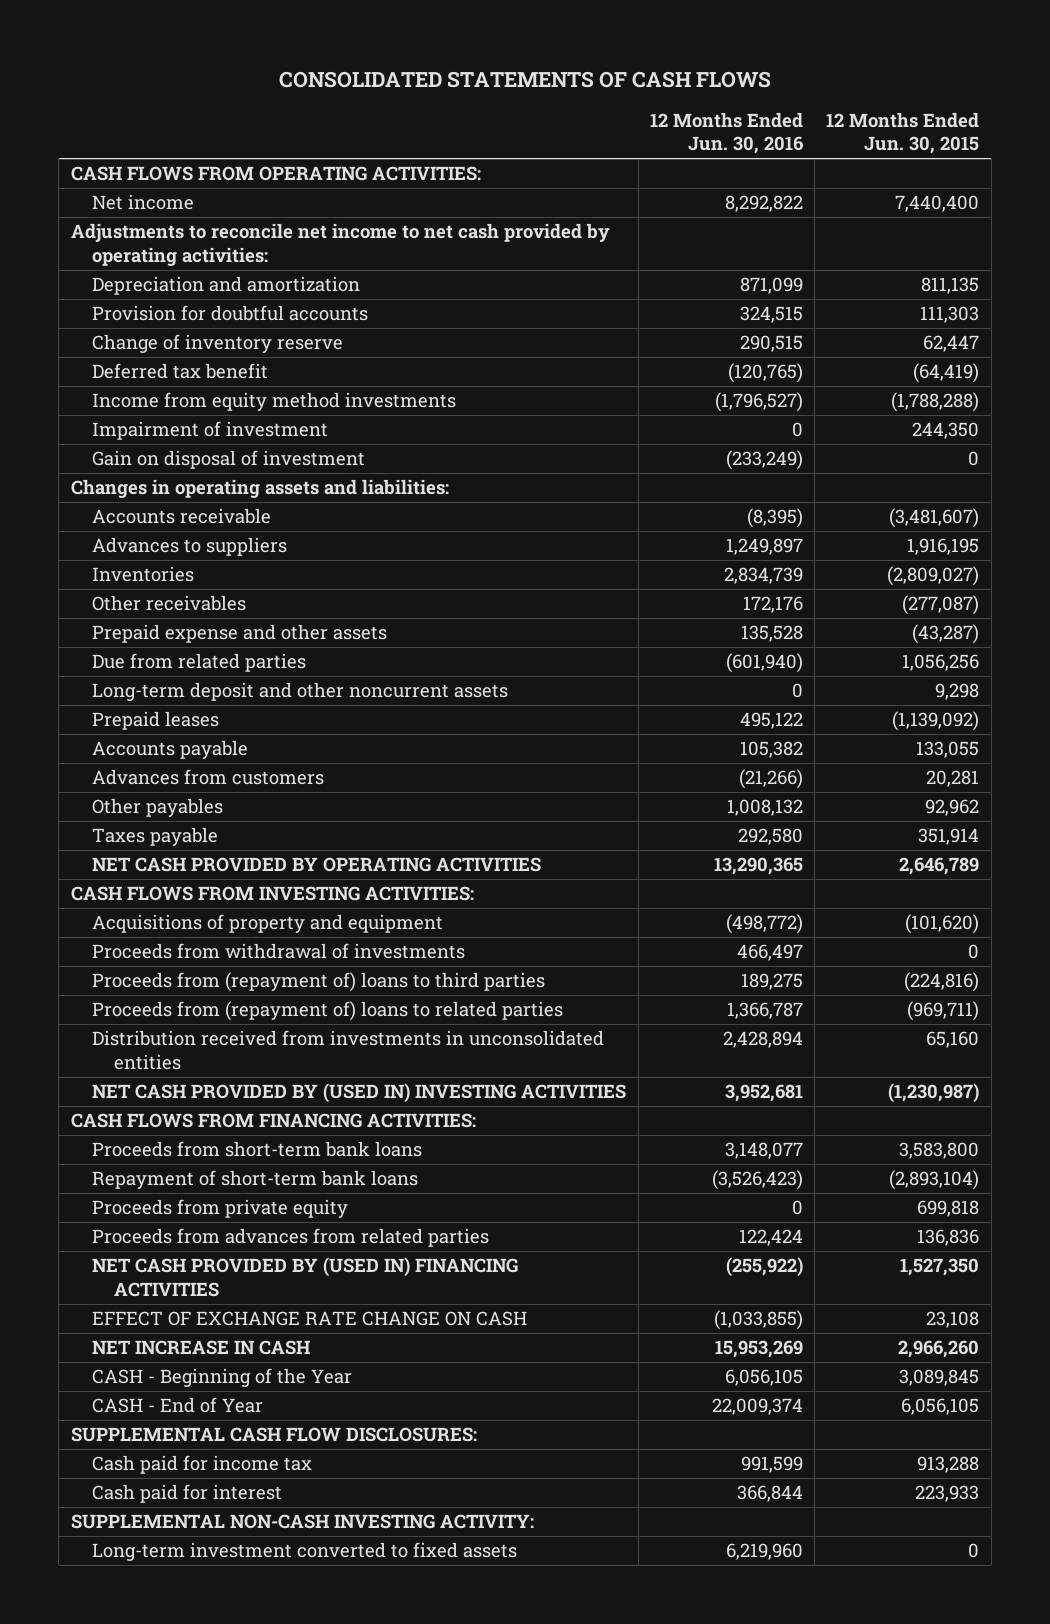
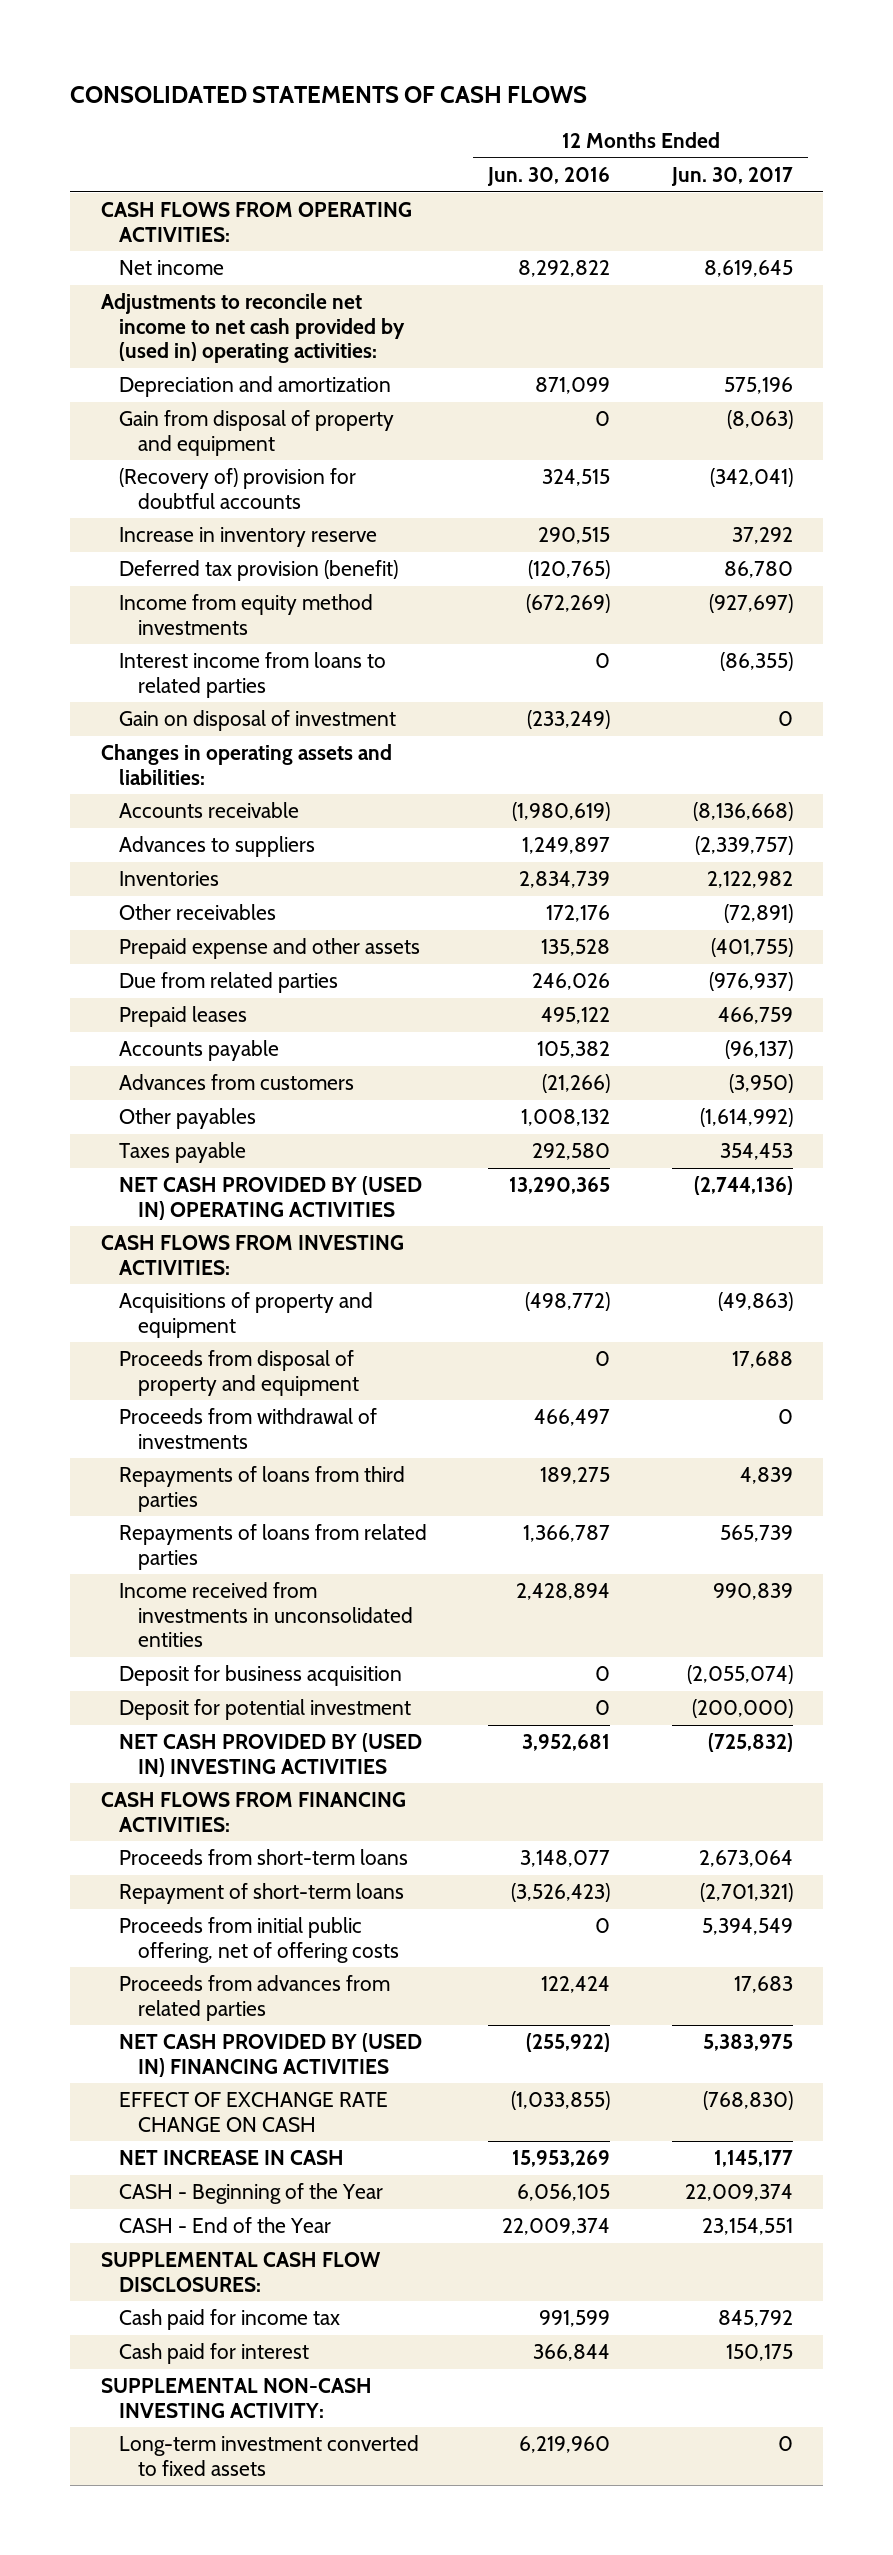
[826,111,980,155] 12 Months Ended Jun. 30, 2015 -> none
none -> [670,167,793,187] Jun. 30, 2017
[70,223,610,266] Adjustments to reconcile net income to net cash provided by operating activities: -> [100,293,406,364] Adjustments to reconcile net income to net cash provided by (used in) operating activities:
[92,421,329,441] Impairment of investment -> none
none -> [119,410,395,456] Gain from disposal of property and equipment
[92,305,369,322] Provision for doubtful accounts -> [119,468,357,509] (Recovery of) provision for doubtful accounts
[92,334,344,354] Change of inventory reserve -> [119,527,378,548] Increase in inventory reserve
[92,363,269,380] Deferred tax benefit -> [119,560,399,582] Deferred tax provision (benefit)
[714,392,803,413] (1,796,527) -> [526,594,611,614] (672,269)
none -> [119,652,387,698] Interest income from loans to related parties
[746,508,803,529] (8,395) -> [512,802,611,822] (1,980,619)
[92,682,509,702] Long-term deposit and other noncurrent assets -> none
[725,653,803,674] (601,940) -> [532,973,611,991] 246,026
[92,857,542,873] NET CASH PROVIDED BY OPERATING ACTIVITIES -> [119,1176,423,1220] NET CASH PROVIDED BY (USED IN) OPERATING ACTIVITIES
none -> [119,1350,359,1396] Proceeds from disposal of property and equipment
[92,972,546,993] Proceeds from (repayment of) loans to third parties -> [119,1466,406,1512] Repayments of loans from third parties
[92,1001,564,1022] Proceeds from (repayment of) loans to related parties -> [119,1524,428,1570] Repayments of loans from related parties
[92,1030,605,1070] Distribution received from investments in unconsolidated entities -> [119,1582,413,1648] Income received from investments in unconsolidated entities
none -> [119,1665,403,1687] Deposit for business acquisition
none -> [119,1699,412,1721] Deposit for potential investment
[92,1199,349,1219] Proceeds from private equity -> none
[92,1141,423,1158] Proceeds from short-term bank loans -> [119,1849,409,1866] Proceeds from short-term loans
[92,1170,419,1190] Repayment of short-term bank loans -> [119,1883,405,1905] Repayment of short-term loans
none -> [119,1917,399,1963] Proceeds from initial public offering, net of offering costs
[92,1397,264,1414] CASH - End of Year -> [119,2217,332,2234] CASH - End of the Year

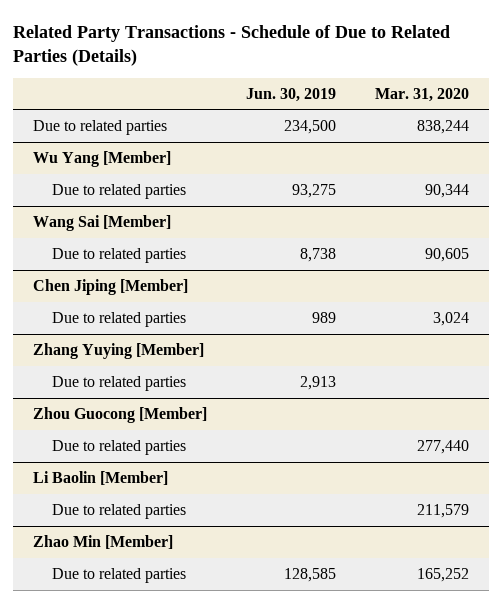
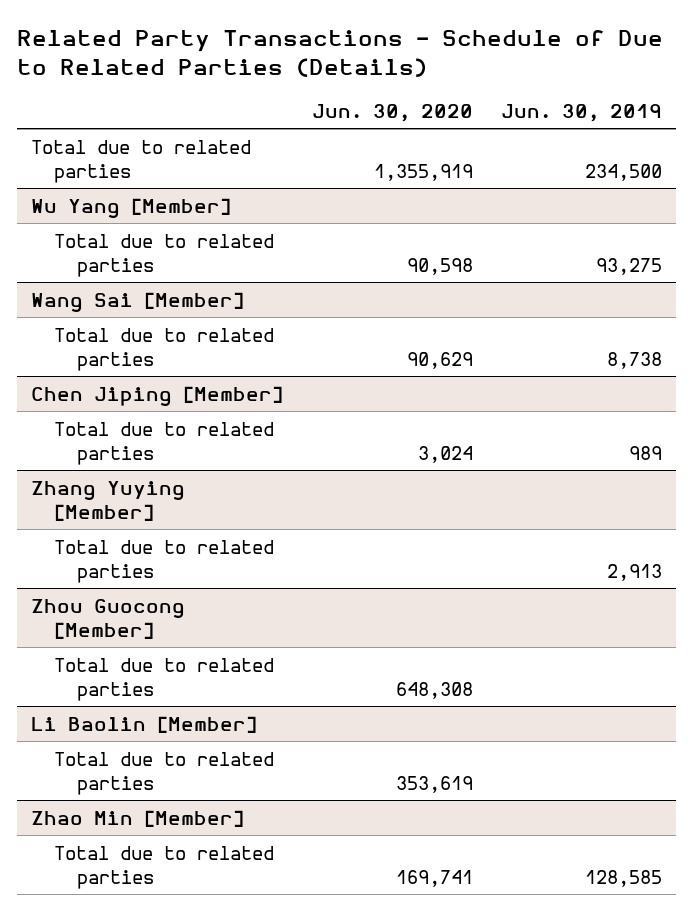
[375,87,470,102] Mar. 31, 2020 -> none
none -> [311,103,473,122] Jun. 30, 2020
[32,119,167,135] Due to related parties -> [31,139,252,183] Total due to related parties
[52,183,187,199] Due to related parties -> [53,233,274,277] Total due to related parties
[52,247,187,263] Due to related parties -> [53,327,274,371] Total due to related parties
[52,311,187,327] Due to related parties -> [53,421,274,465] Total due to related parties
[52,375,187,391] Due to related parties -> [53,539,274,583] Total due to related parties
[52,439,187,455] Due to related parties -> [53,657,274,701] Total due to related parties
[52,503,187,519] Due to related parties -> [53,751,274,795] Total due to related parties
[52,567,187,583] Due to related parties -> [53,845,274,889] Total due to related parties

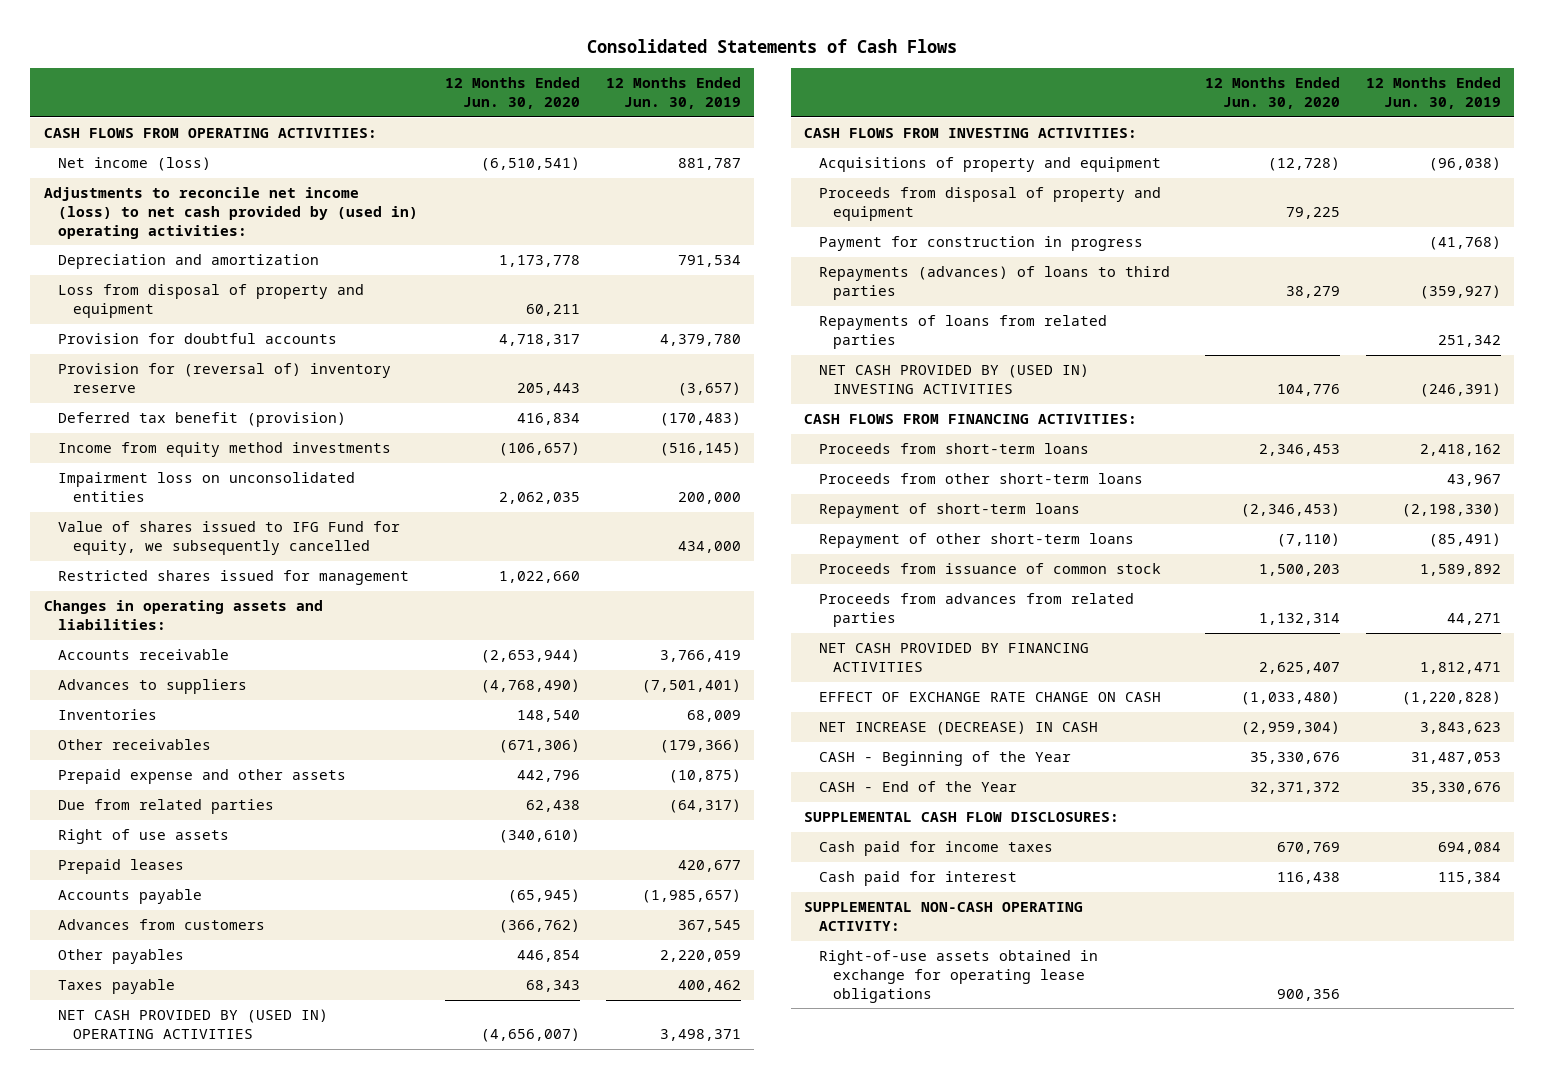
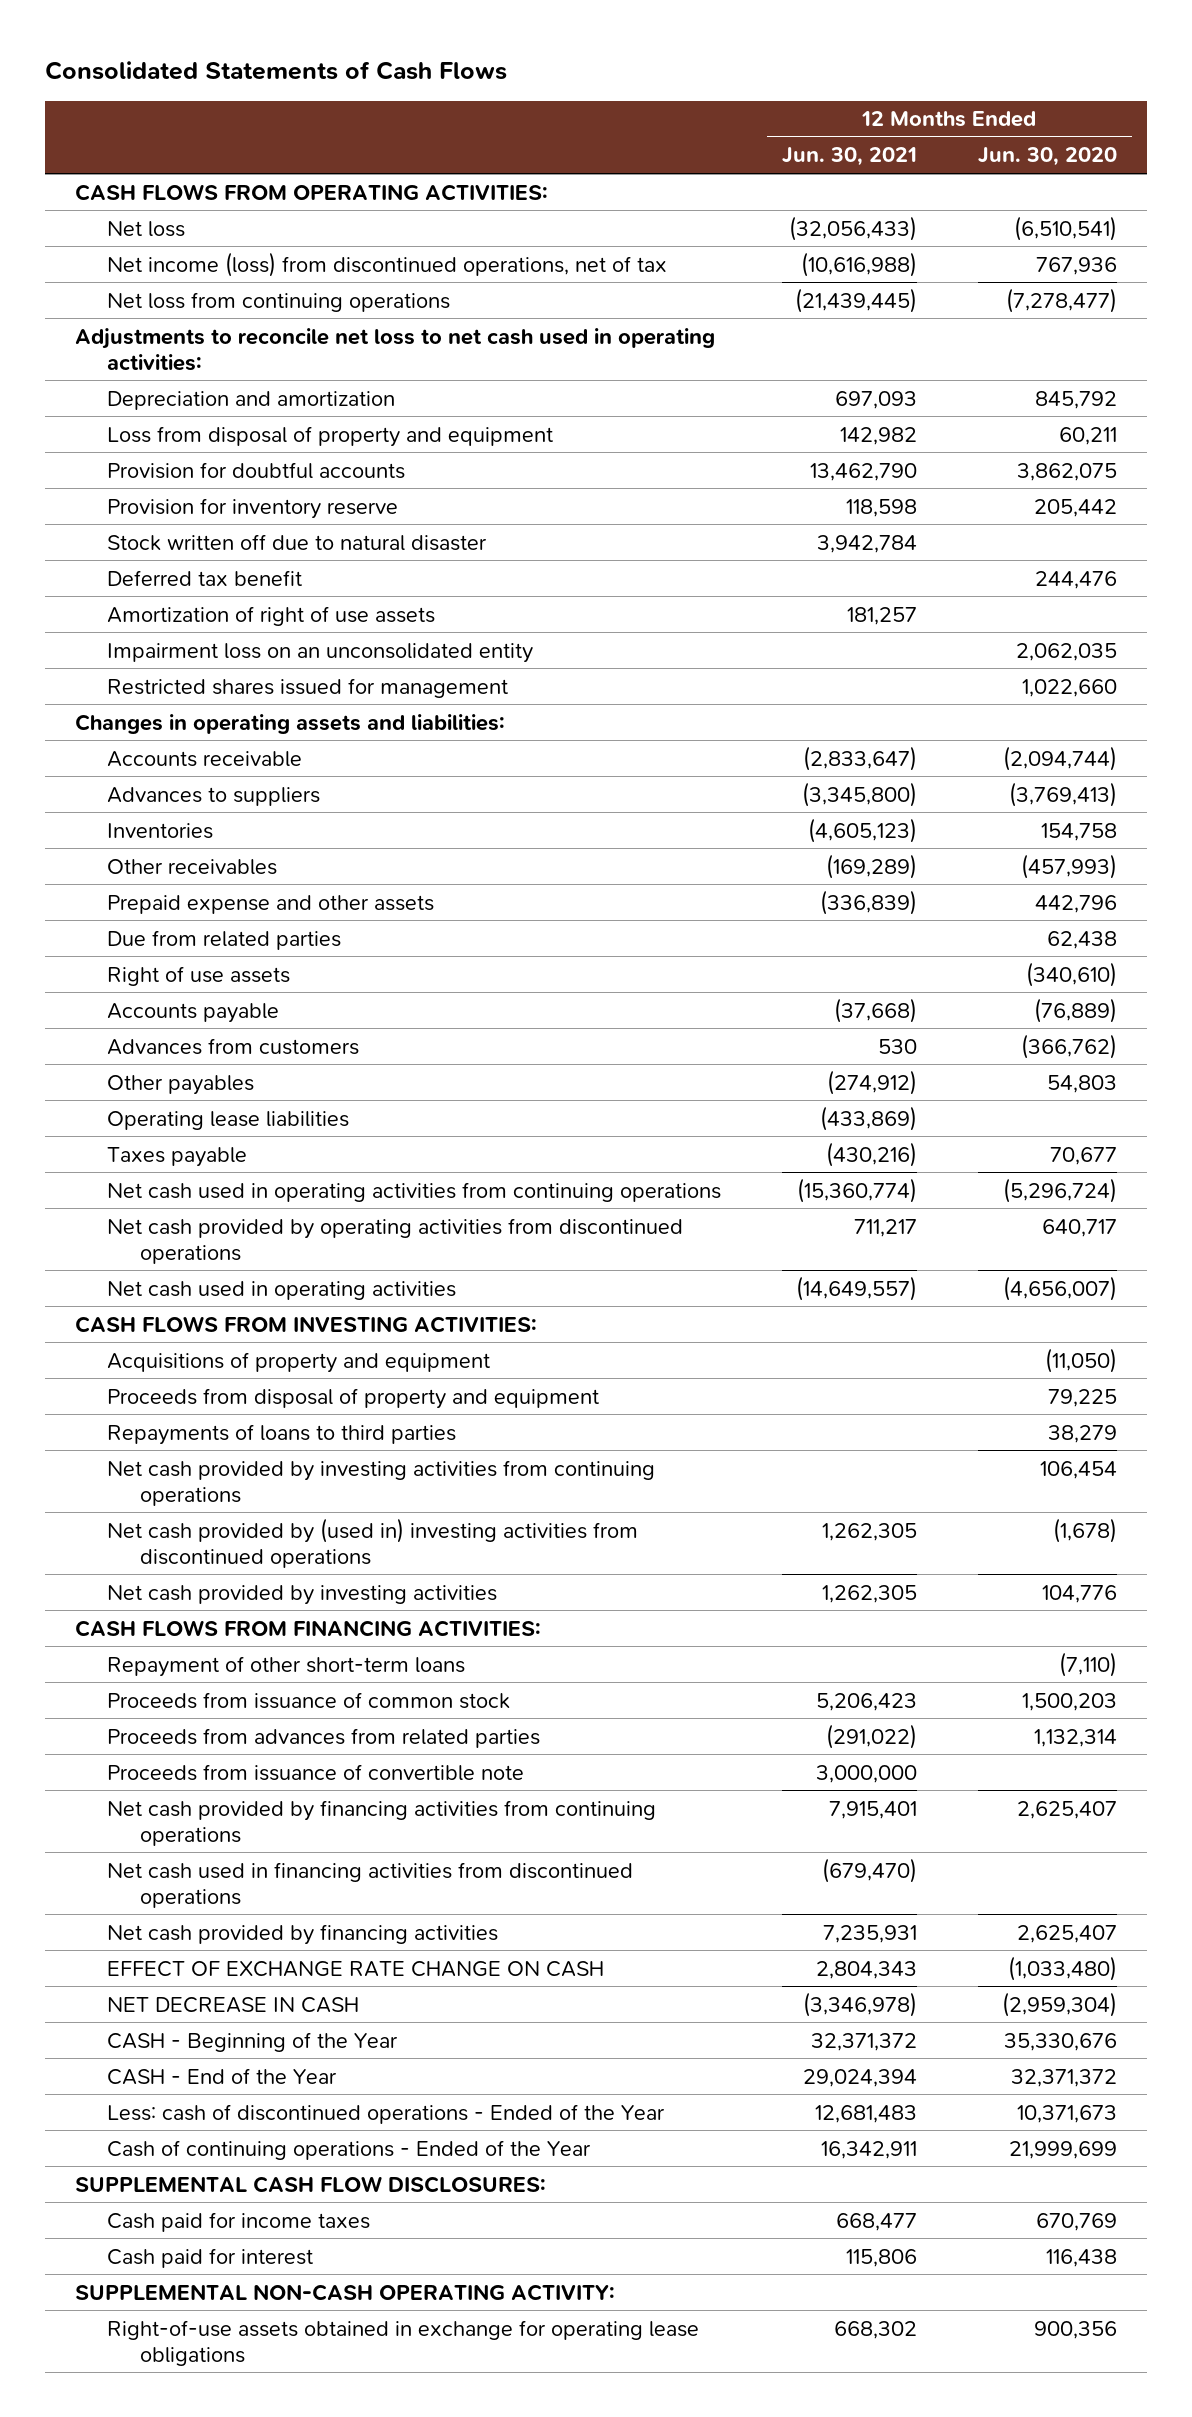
[605,77,741,110] 12 Months Ended Jun. 30, 2019 -> none
none -> [781,147,917,167] Jun. 30, 2021
[58,157,212,172] Net income (loss) -> [107,220,186,237] Net loss
none -> [107,251,668,277] Net income (loss) from discontinued operations, net of tax
none -> [107,291,451,312] Net loss from continuing operations
[43,187,419,239] Adjustments to reconcile net income (loss) to net cash provided by (used in) operating activities: -> [75,327,716,371] Adjustments to reconcile net loss to net cash used in operating activities:
[498,255,580,268] 1,173,778 -> [1034,390,1117,409] 845,792
[58,442,392,458] Income from equity method investments -> none
[58,521,401,556] Value of shares issued to IFG Fund for equity, we subsequently cancelled -> none
[498,334,580,347] 4,718,317 -> [1016,462,1117,481] 3,862,075
[58,363,392,394] Provision for (reversal of) inventory reserve -> [107,497,399,519] Provision for inventory reserve
[516,383,580,396] 205,443 -> [1033,498,1117,517] 205,442
none -> [107,533,488,551] Stock written off due to natural disaster
[58,412,347,428] Deferred tax benefit (provision) -> [107,569,303,586] Deferred tax benefit
[516,413,580,426] 416,834 -> [1034,570,1117,589] 244,476
none -> [107,605,436,626] Amortization of right of use assets
[58,472,356,503] Impairment loss on unconsolidated entities -> [107,642,534,663] Impairment loss on an unconsolidated entity
[480,649,580,664] (2,653,944) -> [1002,745,1117,771] (2,094,744)
[480,679,580,694] (4,768,490) -> [1008,781,1117,807] (3,769,413)
[516,710,580,723] 148,540 -> [1040,822,1117,841] 154,758
[498,739,580,754] (671,306) -> [1020,853,1117,879] (457,993)
[58,859,185,875] Prepaid leases -> none
[507,889,580,904] (65,945) -> [1033,997,1117,1023] (76,889)
[516,950,580,963] 446,854 -> [1046,1074,1117,1093] 54,803
none -> [107,1110,350,1130] Operating lease liabilities
[525,980,580,993] 68,343 -> [1049,1146,1117,1165] 70,677
none -> [107,1181,722,1202] Net cash used in operating activities from continuing operations
none -> [107,1217,684,1264] Net cash provided by operating activities from discontinued operations
[58,1009,329,1040] NET CASH PROVIDED BY (USED IN) OPERATING ACTIVITIES -> [107,1280,457,1300] Net cash used in operating activities
[1267,157,1340,172] (12,728) -> [1044,1347,1117,1373] (11,050)
[818,236,1143,252] Payment for construction in progress -> none
[818,315,1107,350] Repayments of loans from related parties -> none
[818,266,1170,301] Repayments (advances) of loans to third parties -> [107,1423,457,1445] Repayments of loans to third parties
none -> [107,1459,656,1506] Net cash provided by investing activities from continuing operations
none -> [107,1517,639,1568] Net cash provided by (used in) investing activities from discontinued operations
[818,364,1089,395] NET CASH PROVIDED BY (USED IN) INVESTING ACTIVITIES -> [107,1584,498,1605] Net cash provided by investing activities
[818,443,1089,455] Proceeds from short-term loans -> none
[818,473,1143,485] Proceeds from other short-term loans -> none
[818,503,1080,519] Repayment of short-term loans -> none
none -> [107,1763,525,1781] Proceeds from issuance of convertible note
none -> [107,1799,657,1846] Net cash provided by financing activities from continuing operations
none -> [107,1861,634,1908] Net cash used in financing activities from discontinued operations
[818,643,1089,673] NET CASH PROVIDED BY FINANCING ACTIVITIES -> [107,1923,499,1945] Net cash provided by financing activities
[818,721,1098,736] NET INCREASE (DECREASE) IN CASH -> [107,1996,360,2013] NET DECREASE IN CASH
none -> [107,2103,666,2124] Less: cash of discontinued operations - Ended of the Year
none -> [107,2139,592,2160] Cash of continuing operations - Ended of the Year

